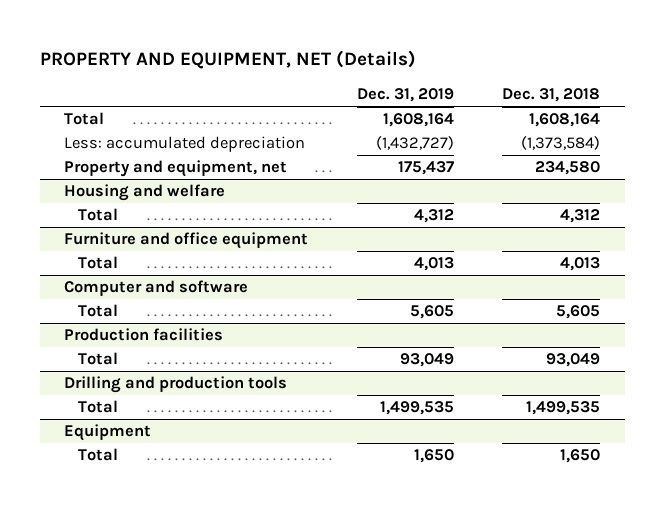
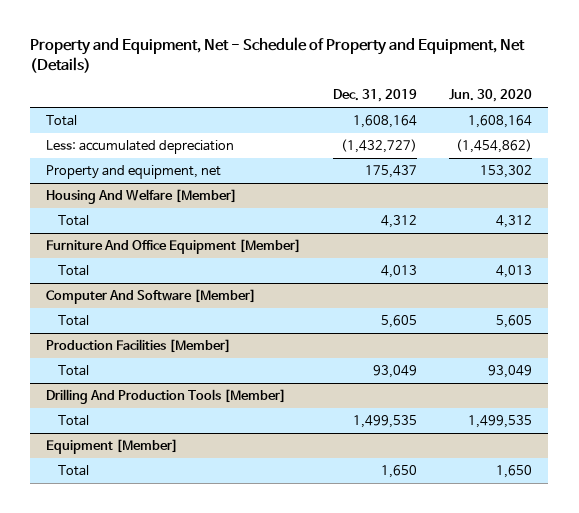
[39,50,416,70] PROPERTY AND EQUIPMENT, NET (Details) -> [30,36,526,73] Property and Equipment, Net - Schedule of Property and Equipment, Net (Details)
[502,88,601,103] Dec. 31, 2018 -> none
none -> [449,89,533,103] Jun. 30, 2020
[64,184,226,202] Housing and welfare -> [46,188,238,204] Housing And Welfare [Member]
[64,232,309,250] Furniture and office equipment -> [46,238,302,254] Furniture And Office Equipment [Member]
[64,280,249,297] Computer and software -> [46,288,257,304] Computer And Software [Member]
[64,328,224,342] Production facilities -> [46,338,232,353] Production Facilities [Member]
[64,376,288,394] Drilling and production tools -> [46,388,287,404] Drilling And Production Tools [Member]
[64,424,152,442] Equipment -> [46,438,179,454] Equipment [Member]

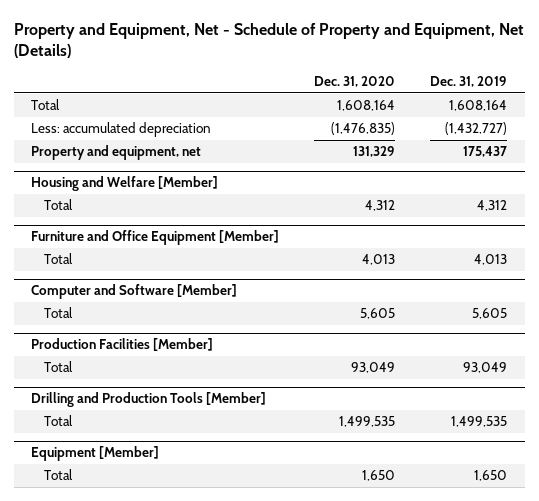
[449,89,533,103] Jun. 30, 2020 -> none
none -> [314,76,396,88] Dec. 31, 2020
[46,188,238,204] Housing And Welfare [Member] -> [31,176,219,192] Housing and Welfare [Member]
[46,238,302,254] Furniture And Office Equipment [Member] -> [31,230,280,246] Furniture and Office Equipment [Member]
[46,288,257,304] Computer And Software [Member] -> [31,284,238,300] Computer and Software [Member]
[46,388,287,404] Drilling And Production Tools [Member] -> [31,392,267,408] Drilling and Production Tools [Member]

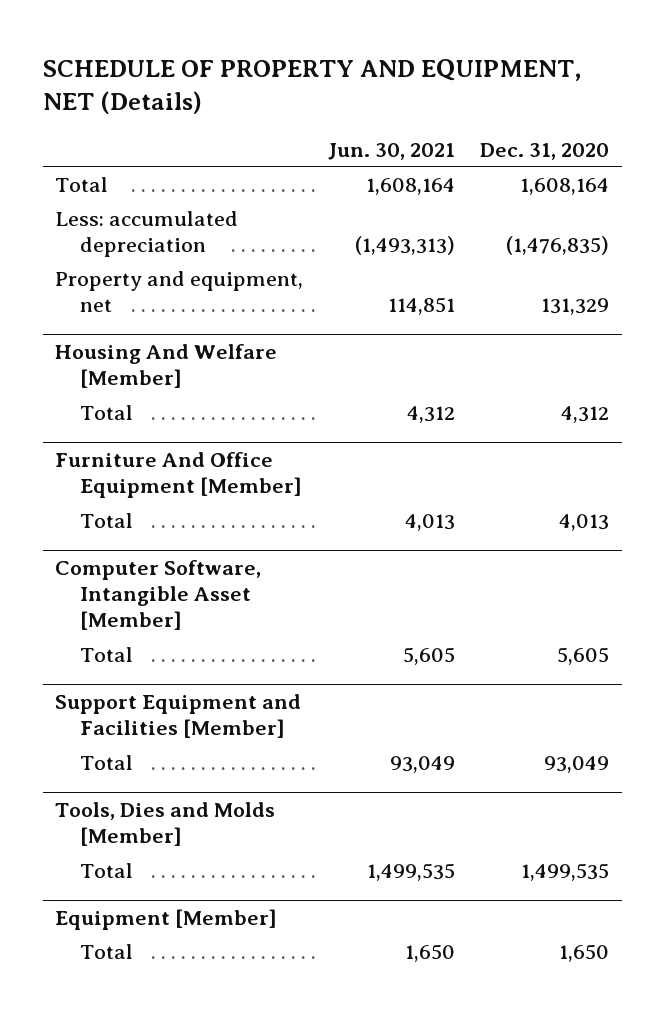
[13,23,524,59] Property and Equipment, Net - Schedule of Property and Equipment, Net (Details) -> [43,58,583,115] SCHEDULE OF PROPERTY AND EQUIPMENT, NET (Details)
[430,76,508,88] Dec. 31, 2019 -> none
none -> [328,142,456,160] Jun. 30, 2021
[31,176,219,192] Housing and Welfare [Member] -> [55,343,278,389] Housing And Welfare [Member]
[31,230,280,246] Furniture and Office Equipment [Member] -> [55,451,303,499] Furniture And Office Equipment [Member]
[31,284,238,300] Computer and Software [Member] -> [55,559,262,631] Computer Software, Intangible Asset [Member]
[31,338,214,352] Production Facilities [Member] -> [55,693,302,739] Support Equipment and Facilities [Member]
[31,392,267,408] Drilling and Production Tools [Member] -> [55,801,276,847] Tools, Dies and Molds [Member]

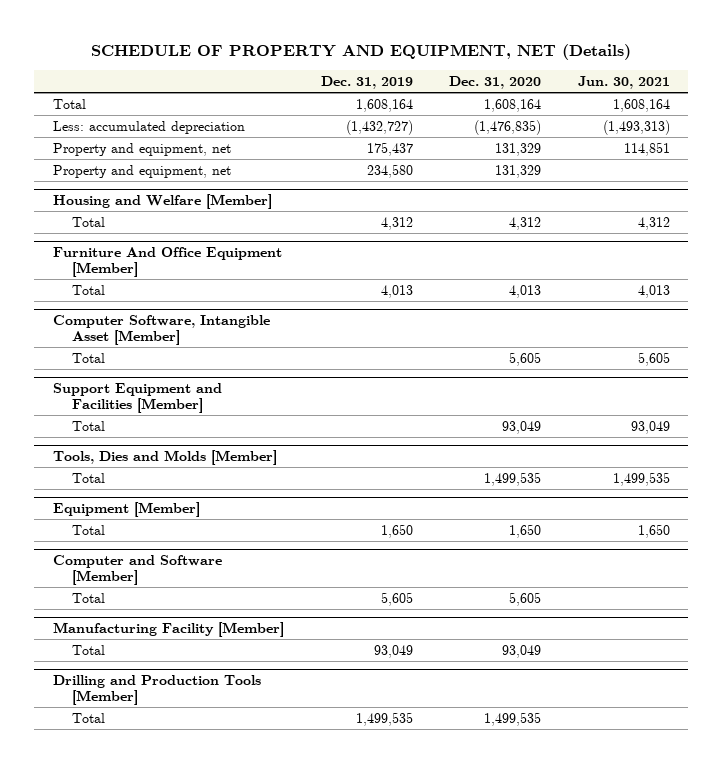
none -> [320,75,413,89] Dec. 31, 2019
none -> [52,164,231,178] Property and equipment, net
[55,343,278,389] Housing And Welfare [Member] -> [52,193,272,209] Housing and Welfare [Member]
none -> [52,554,222,586] Computer and Software [Member]
none -> [71,592,105,603] Total
none -> [52,621,284,637] Manufacturing Facility [Member]
none -> [71,644,105,655] Total
none -> [52,674,261,706] Drilling and Production Tools [Member]
none -> [71,712,105,723] Total

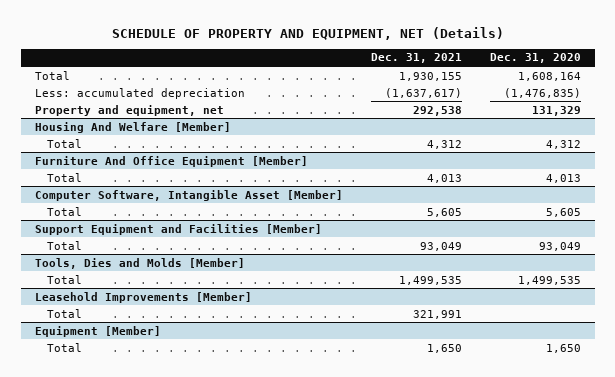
[320,75,413,89] Dec. 31, 2019 -> none
[578,75,671,89] Jun. 30, 2021 -> none
none -> [370,53,462,64] Dec. 31, 2021
[52,164,231,178] Property and equipment, net -> none
[52,193,272,209] Housing and Welfare [Member] -> [34,121,231,133] Housing And Welfare [Member]
none -> [34,291,252,303] Leasehold Improvements [Member]
none -> [47,308,83,318] Total
[52,554,222,586] Computer and Software [Member] -> none
[71,592,105,603] Total -> none
[52,621,284,637] Manufacturing Facility [Member] -> none
[71,644,105,655] Total -> none
[52,674,261,706] Drilling and Production Tools [Member] -> none
[71,712,105,723] Total -> none

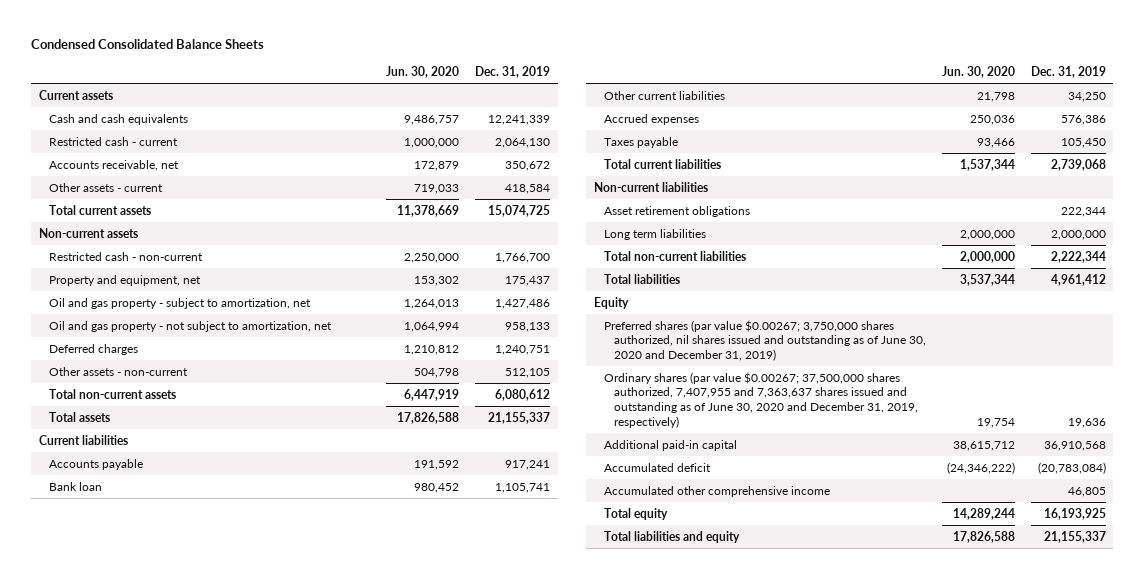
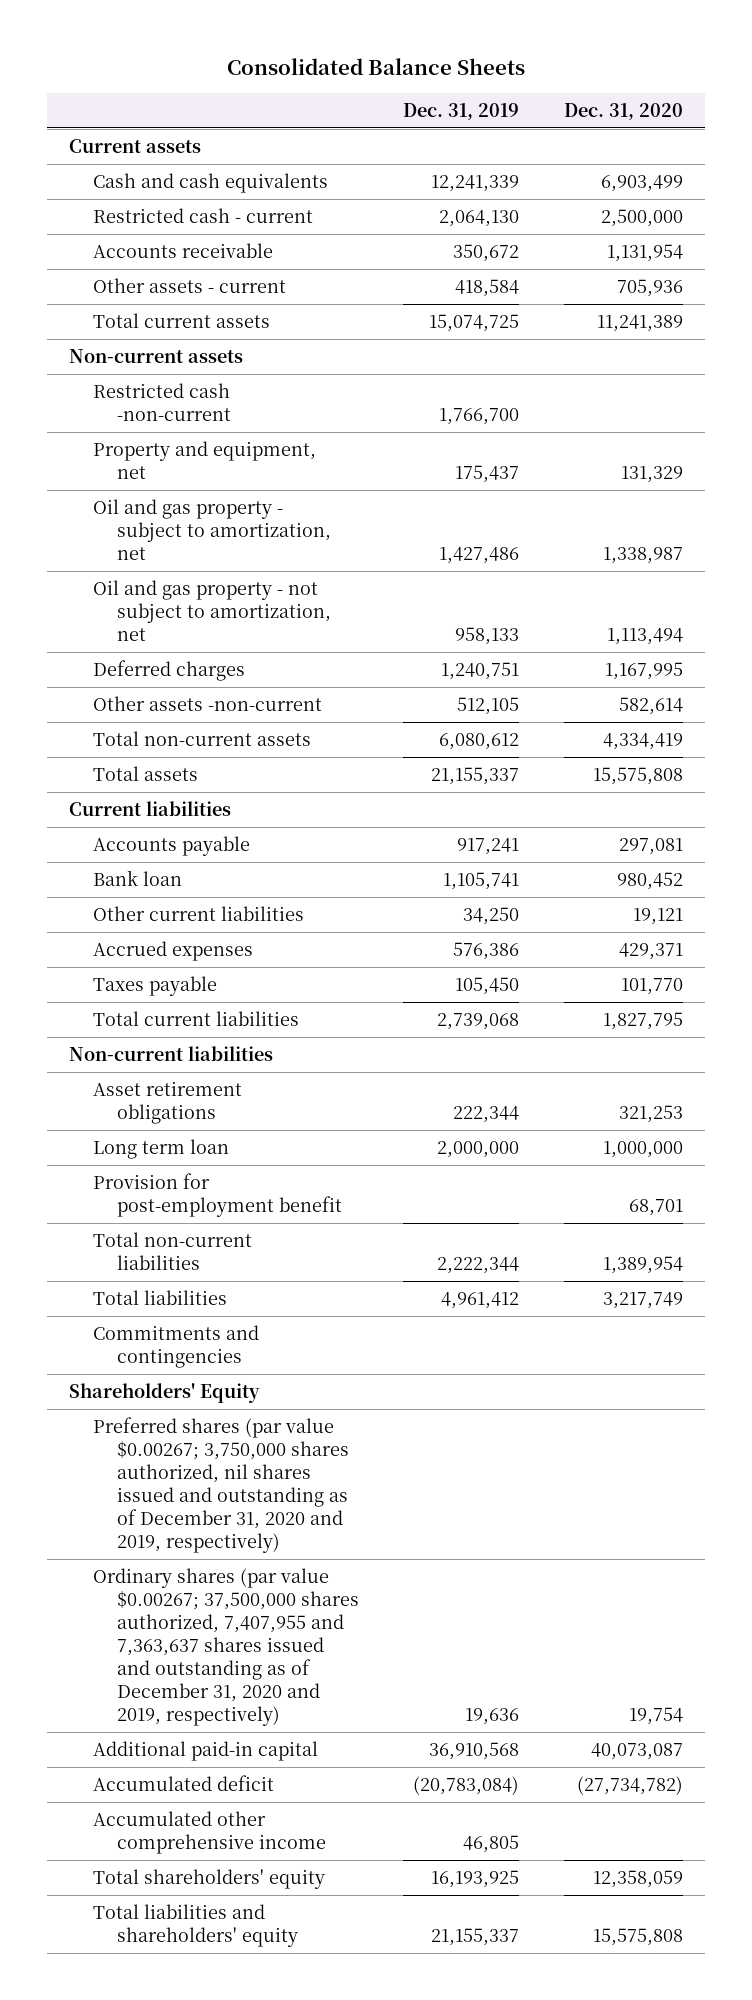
[31,38,265,49] Condensed Consolidated Balance Sheets -> [226,57,525,75] Consolidated Balance Sheets
[386,65,460,78] Jun. 30, 2020 -> none
none -> [563,102,683,120] Dec. 31, 2020
[48,159,179,171] Accounts receivable, net -> [92,243,273,259] Accounts receivable
[48,251,203,261] Restricted cash - non-current -> [92,383,231,422] Restricted cash -non-current
[48,366,188,376] Other assets - non-current -> [92,696,322,712] Other assets -non-current
[604,228,707,240] Long term liabilities -> [92,1139,229,1160] Long term loan
none -> [92,1173,342,1218] Provision for post-employment benefit
none -> [92,1325,259,1369] Commitments and contingencies
[594,296,630,309] Equity -> [68,1383,260,1404] Shareholders' Equity
[604,319,926,362] Preferred shares (par value $0.00267; 3,750,000 shares authorized, nil shares issued and outstanding as of June 30, 2020 and December 31, 2019) -> [92,1417,349,1553] Preferred shares (par value $0.00267; 3,750,000 shares authorized, nil shares issued and outstanding as of December 31, 2020 and 2019, respectively)
[604,371,918,428] Ordinary shares (par value $0.00267; 37,500,000 shares authorized, 7,407,955 and 7,363,637 shares issued and outstanding as of June 30, 2020 and December 31, 2019, respectively) -> [92,1568,359,1726] Ordinary shares (par value $0.00267; 37,500,000 shares authorized, 7,407,955 and 7,363,637 shares issued and outstanding as of December 31, 2020 and 2019, respectively)
[604,507,669,520] Total equity -> [92,1869,325,1890] Total shareholders' equity
[604,530,741,543] Total liabilities and equity -> [92,1904,298,1948] Total liabilities and shareholders' equity

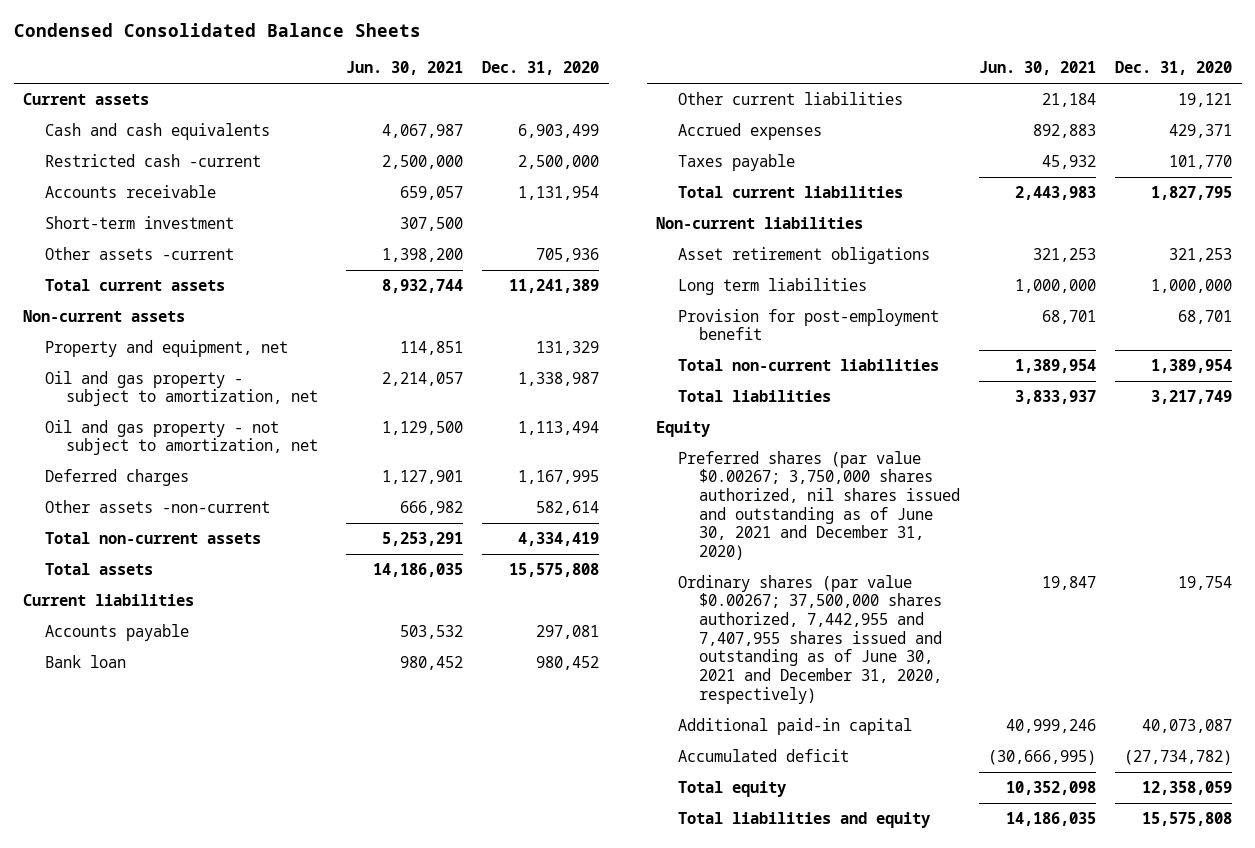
[226,57,525,75] Consolidated Balance Sheets -> [13,23,421,38] Condensed Consolidated Balance Sheets
[403,102,520,120] Dec. 31, 2019 -> none
none -> [346,61,464,76] Jun. 30, 2021
[92,208,313,224] Restricted cash - current -> [44,153,261,167] Restricted cash -current
none -> [44,215,234,229] Short-term investment
[92,278,286,294] Other assets - current -> [44,246,234,260] Other assets -current
[92,383,231,422] Restricted cash -non-current -> none
[92,1139,229,1160] Long term loan -> [677,277,867,295] Long term liabilities
[92,1325,259,1369] Commitments and contingencies -> none
[68,1383,260,1404] Shareholders' Equity -> [656,420,711,437] Equity
[92,1417,349,1553] Preferred shares (par value $0.00267; 3,750,000 shares authorized, nil shares issued and outstanding as of December 31, 2020 and 2019, respectively) -> [677,450,961,561] Preferred shares (par value $0.00267; 3,750,000 shares authorized, nil shares issued and outstanding as of June 30, 2021 and December 31, 2020)
[92,1568,359,1726] Ordinary shares (par value $0.00267; 37,500,000 shares authorized, 7,407,955 and 7,363,637 shares issued and outstanding as of December 31, 2020 and 2019, respectively) -> [677,574,943,704] Ordinary shares (par value $0.00267; 37,500,000 shares authorized, 7,442,955 and 7,407,955 shares issued and outstanding as of June 30, 2021 and December 31, 2020, respectively)
[92,1811,326,1855] Accumulated other comprehensive income -> none
[92,1869,325,1890] Total shareholders' equity -> [677,780,786,797] Total equity
[92,1904,298,1948] Total liabilities and shareholders' equity -> [677,811,930,828] Total liabilities and equity

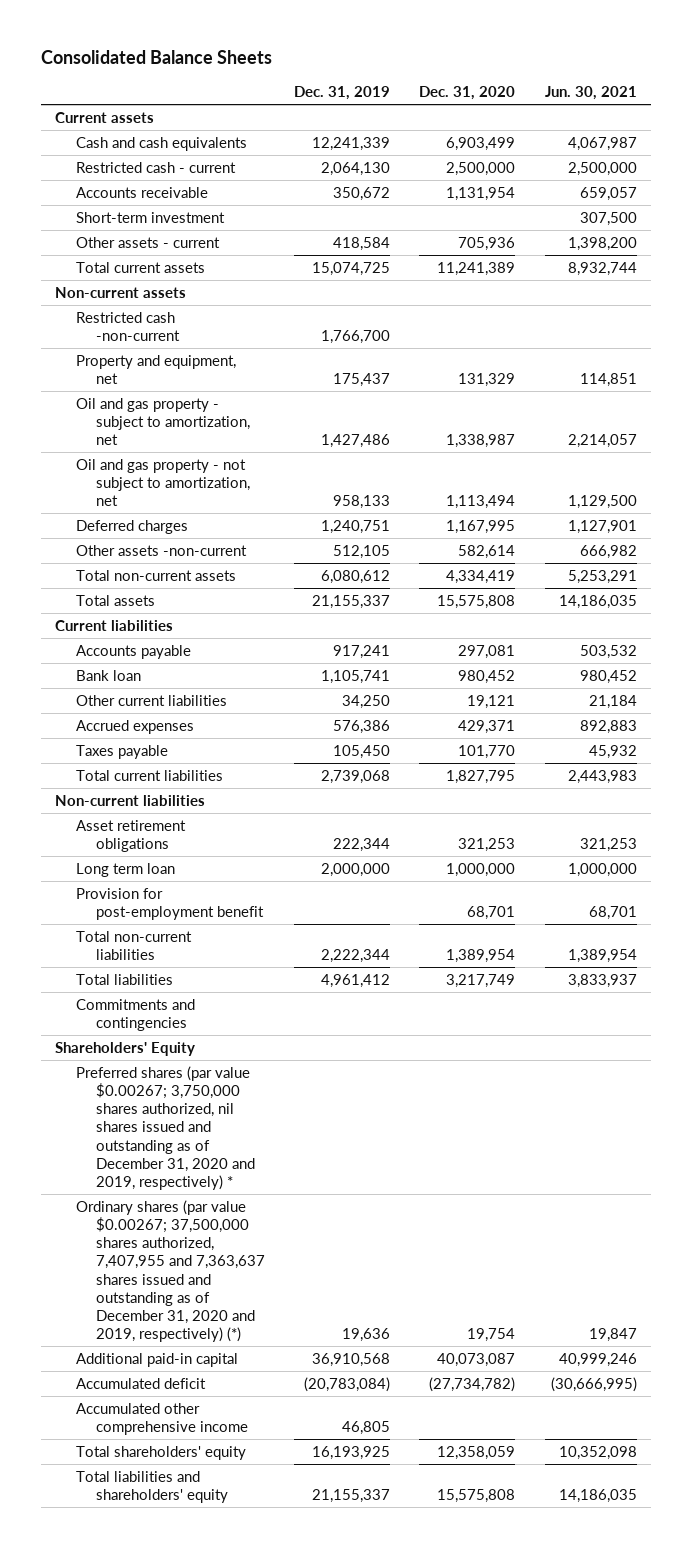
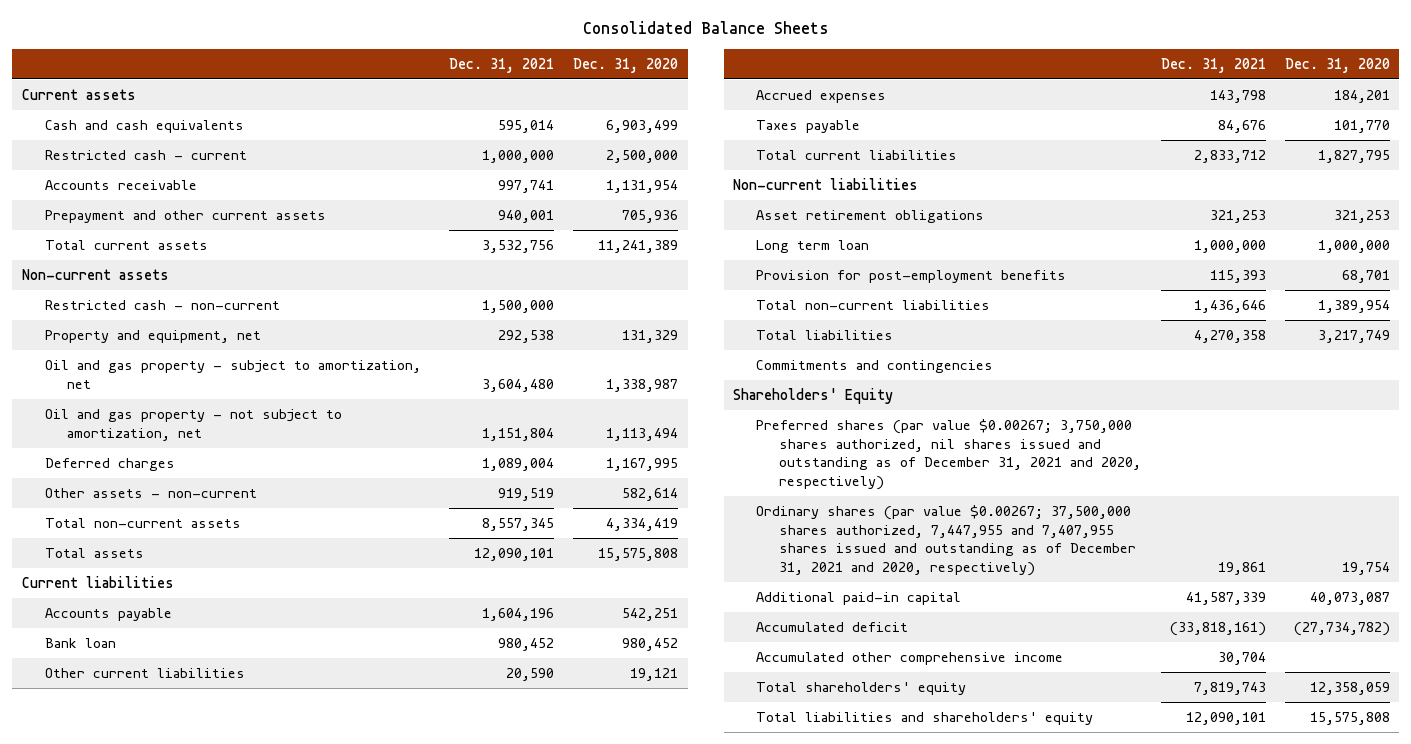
[294,86,391,101] Dec. 31, 2019 -> none
[544,86,637,101] Jun. 30, 2021 -> none
none -> [448,57,554,73] Dec. 31, 2021
[75,211,225,223] Short-term investment -> none
[75,236,220,248] Other assets - current -> [44,210,326,224] Prepayment and other current assets
[75,311,181,341] Restricted cash -non-current -> [44,300,280,311] Restricted cash - non-current
[75,544,247,556] Other assets -non-current -> [44,488,257,499] Other assets - non-current
[458,644,516,659] 297,081 -> [622,608,679,622] 542,251
[458,719,516,734] 429,371 -> [1333,90,1390,104] 184,201
[75,887,265,920] Provision for post-employment benefit -> [756,270,1067,284] Provision for post-employment benefits
[75,1065,256,1191] Preferred shares (par value $0.00267; 3,750,000 shares authorized, nil shares issued and outstanding as of December 31, 2020 and 2019, respectively) * -> [756,419,1142,491] Preferred shares (par value $0.00267; 3,750,000 shares authorized, nil shares issued and outstanding as of December 31, 2021 and 2020, respectively)
[75,1199,266,1343] Ordinary shares (par value $0.00267; 37,500,000 shares authorized, 7,407,955 and 7,363,637 shares issued and outstanding as of December 31, 2020 and 2019, respectively) (*) -> [756,505,1137,577] Ordinary shares (par value $0.00267; 37,500,000 shares authorized, 7,447,955 and 7,407,955 shares issued and outstanding as of December 31, 2021 and 2020, respectively)

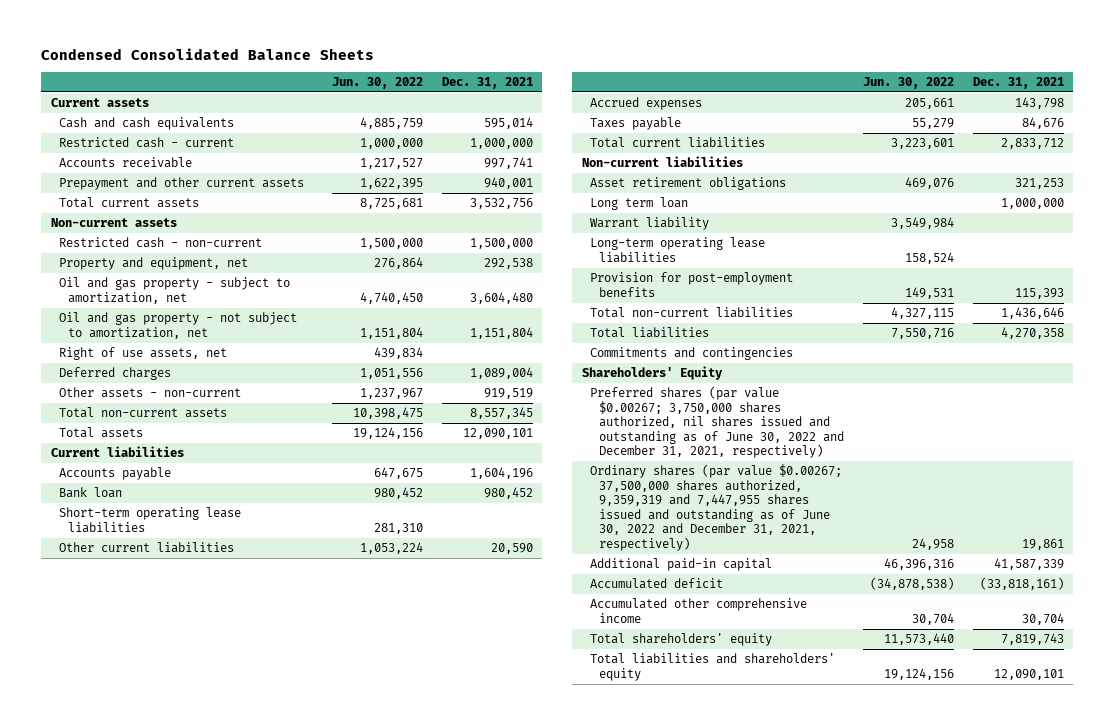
[582,21,829,35] Consolidated Balance Sheets -> [41,47,375,60] Condensed Consolidated Balance Sheets
[573,57,679,73] Dec. 31, 2020 -> none
none -> [331,76,423,89] Jun. 30, 2022
none -> [59,347,228,361] Right of use assets, net
none -> [59,507,242,533] Short-term operating lease liabilities
none -> [590,217,710,231] Warrant liability
none -> [590,237,766,263] Long-term operating lease liabilities
[756,419,1142,491] Preferred shares (par value $0.00267; 3,750,000 shares authorized, nil shares issued and outstanding as of December 31, 2021 and 2020, respectively) -> [590,386,845,459] Preferred shares (par value $0.00267; 3,750,000 shares authorized, nil shares issued and outstanding as of June 30, 2022 and December 31, 2021, respectively)
[756,505,1137,577] Ordinary shares (par value $0.00267; 37,500,000 shares authorized, 7,447,955 and 7,407,955 shares issued and outstanding as of December 31, 2021 and 2020, respectively) -> [590,464,843,552] Ordinary shares (par value $0.00267; 37,500,000 shares authorized, 9,359,319 and 7,447,955 shares issued and outstanding as of June 30, 2022 and December 31, 2021, respectively)

